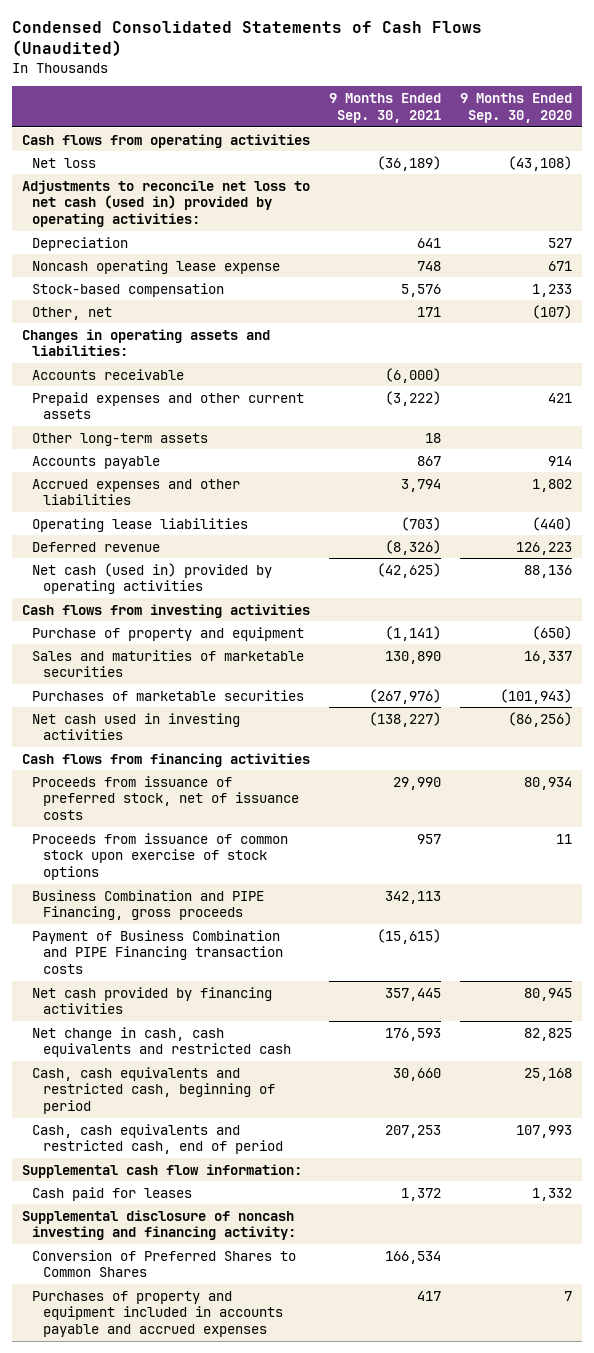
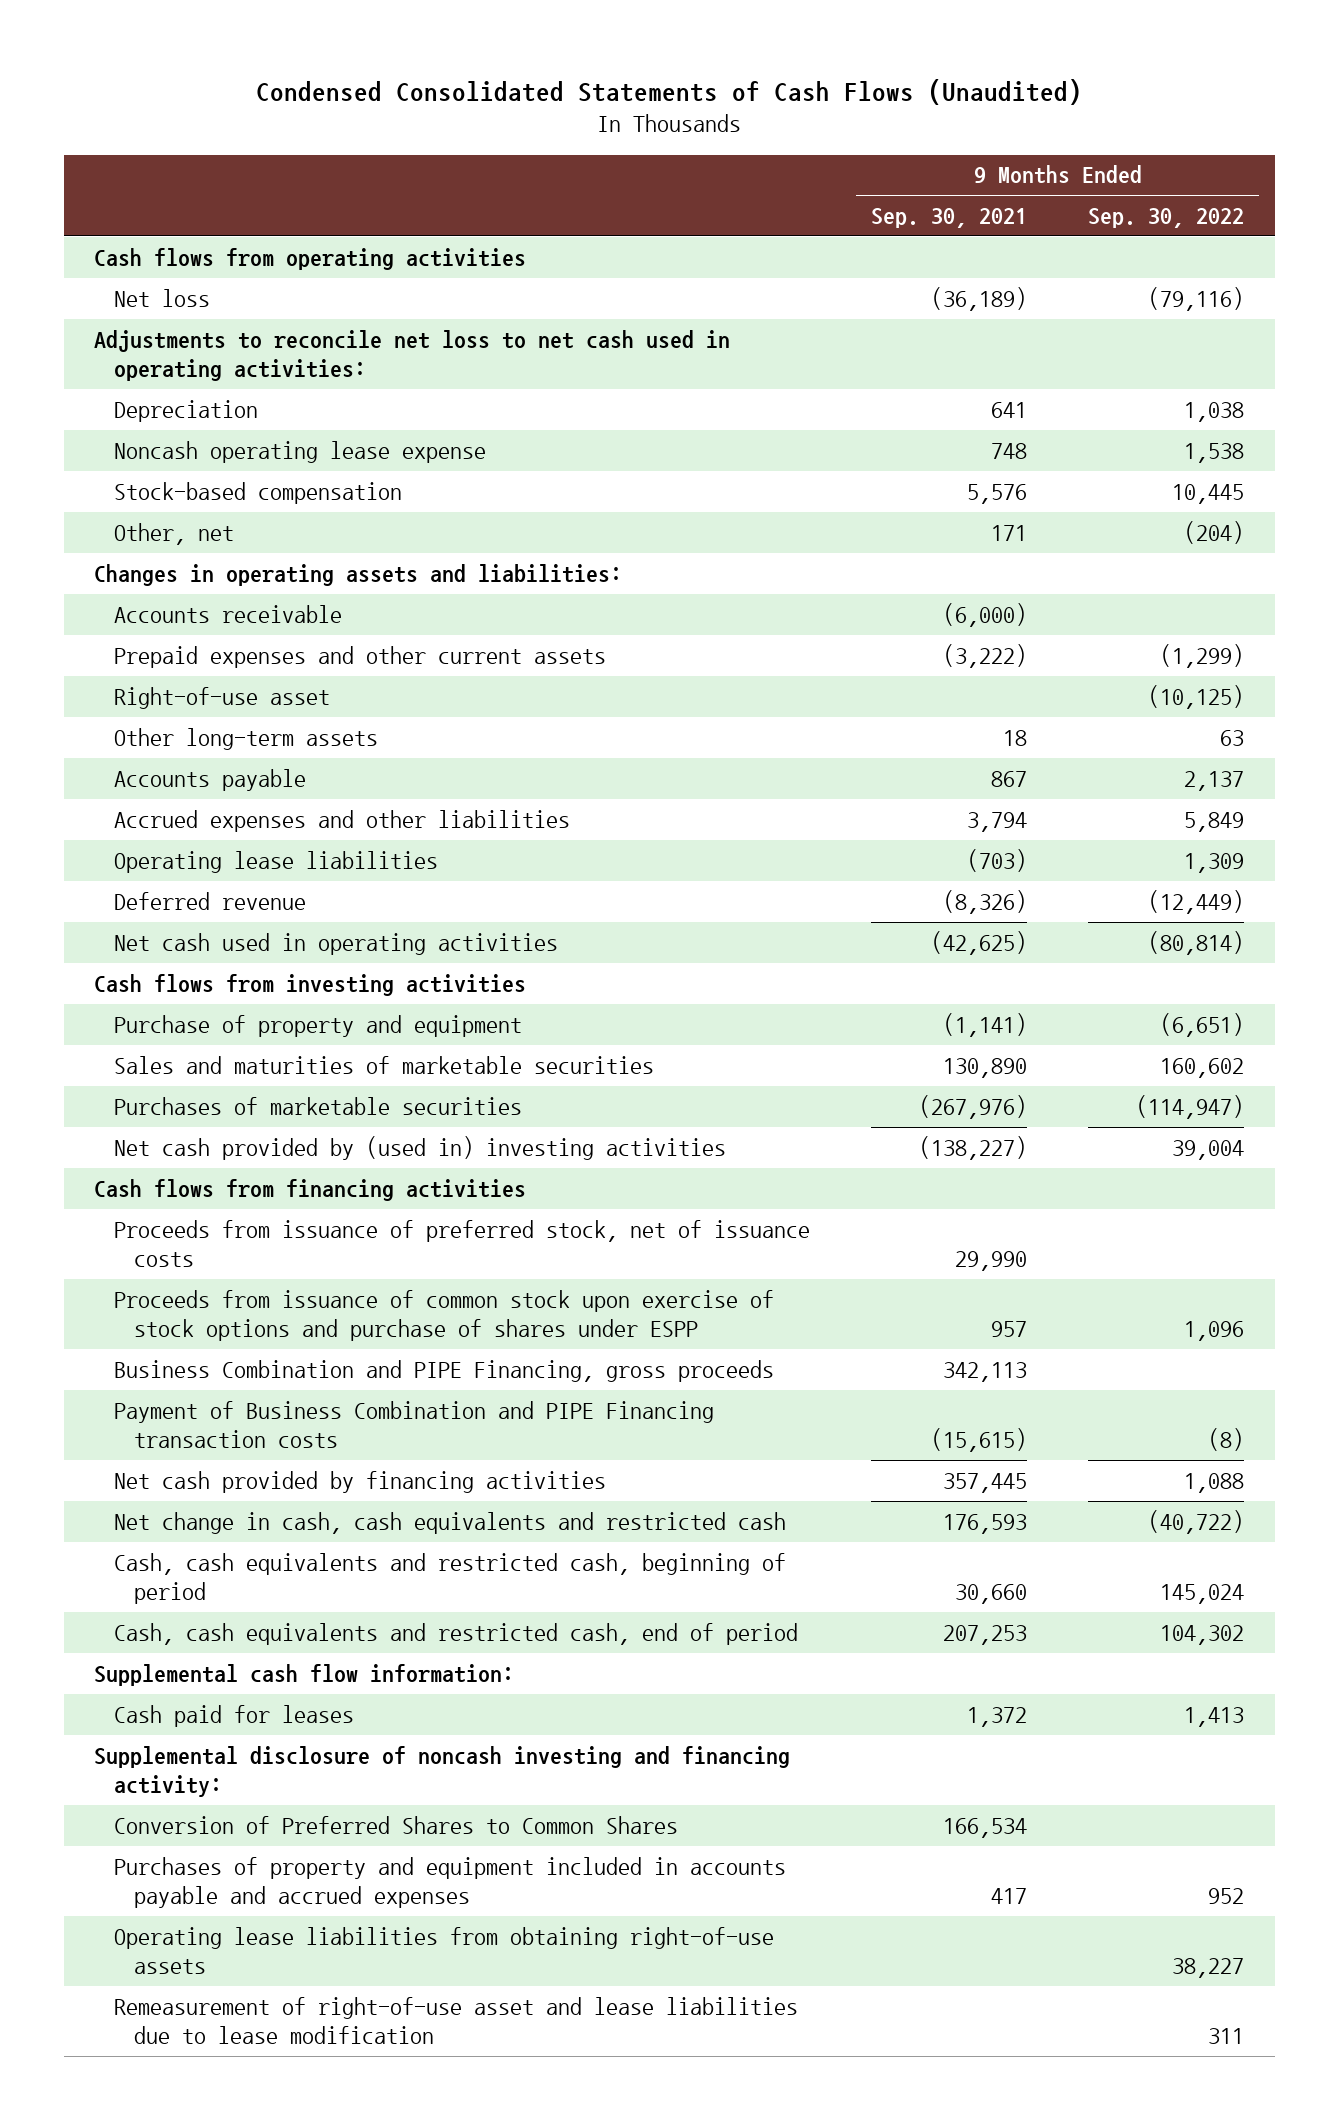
[460,93,573,123] 9 Months Ended Sep. 30, 2020 -> none
none -> [1088,208,1245,229] Sep. 30, 2022
[21,179,310,228] Adjustments to reconcile net loss to net cash (used in) provided by operating activities: -> [94,329,731,382] Adjustments to reconcile net loss to net cash used in operating activities:
none -> [113,686,330,709] Right-of-use asset
[32,562,273,595] Net cash (used in) provided by operating activities -> [113,932,558,955] Net cash used in operating activities
[32,712,241,741] Net cash used in investing activities -> [113,1135,726,1160] Net cash provided by (used in) investing activities
[32,832,289,881] Proceeds from issuance of common stock upon exercise of stock options -> [113,1289,774,1342] Proceeds from issuance of common stock upon exercise of stock options and purchase of shares under ESPP
none -> [113,1926,774,1975] Operating lease liabilities from obtaining right-of-use assets
none -> [113,1996,798,2045] Remeasurement of right-of-use asset and lease liabilities due to lease modification

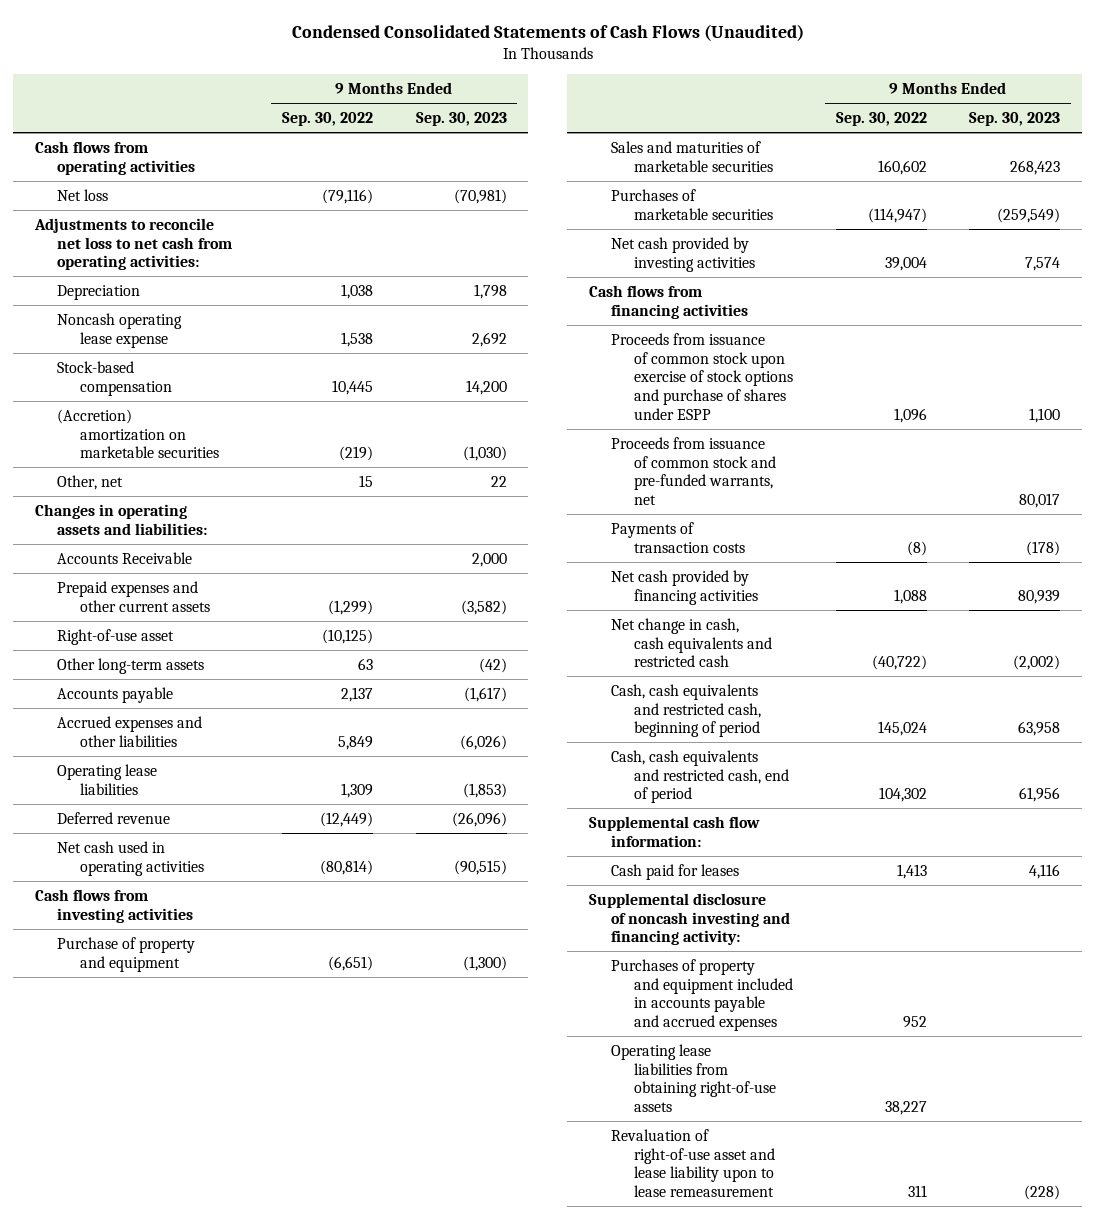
[871,208,1028,229] Sep. 30, 2021 -> none
none -> [415,112,507,127] Sep. 30, 2023
[94,329,731,382] Adjustments to reconcile net loss to net cash used in operating activities: -> [33,217,233,271] Adjustments to reconcile net loss to net cash from operating activities:
none -> [57,408,219,459] (Accretion) amortization on marketable securities
[1184,520,1245,544] (204) -> [358,474,373,487] 15
[113,604,342,623] Accounts receivable -> [57,551,193,564] Accounts Receivable
[113,1135,726,1160] Net cash provided by (used in) investing activities -> [611,236,755,272] Net cash provided by investing activities
[113,1219,810,1268] Proceeds from issuance of preferred stock, net of issuance costs -> none
[113,1359,774,1382] Business Combination and PIPE Financing, gross proceeds -> none
[113,1400,714,1449] Payment of Business Combination and PIPE Financing transaction costs -> none
none -> [611,436,776,505] Proceeds from issuance of common stock and pre-funded warrants, net
none -> [611,521,745,553] Payments of transaction costs
[113,1815,678,1834] Conversion of Preferred Shares to Common Shares -> none
[113,1996,798,2045] Remeasurement of right-of-use asset and lease liabilities due to lease modification -> [611,1128,775,1197] Revaluation of right-of-use asset and lease liability upon to lease remeasurement

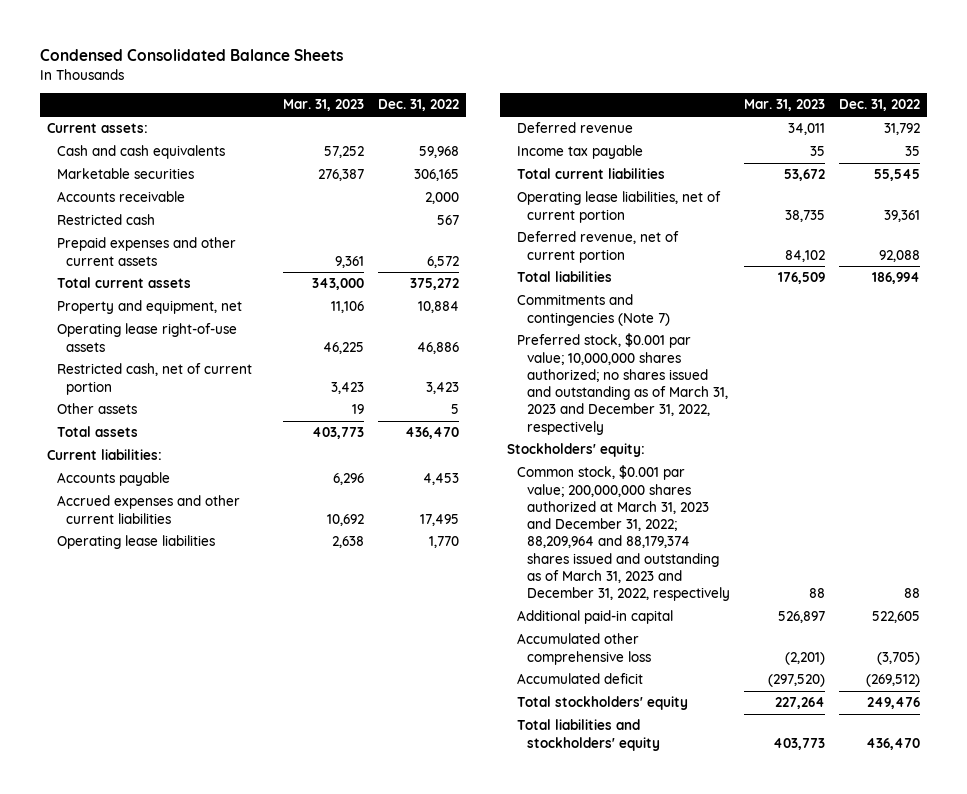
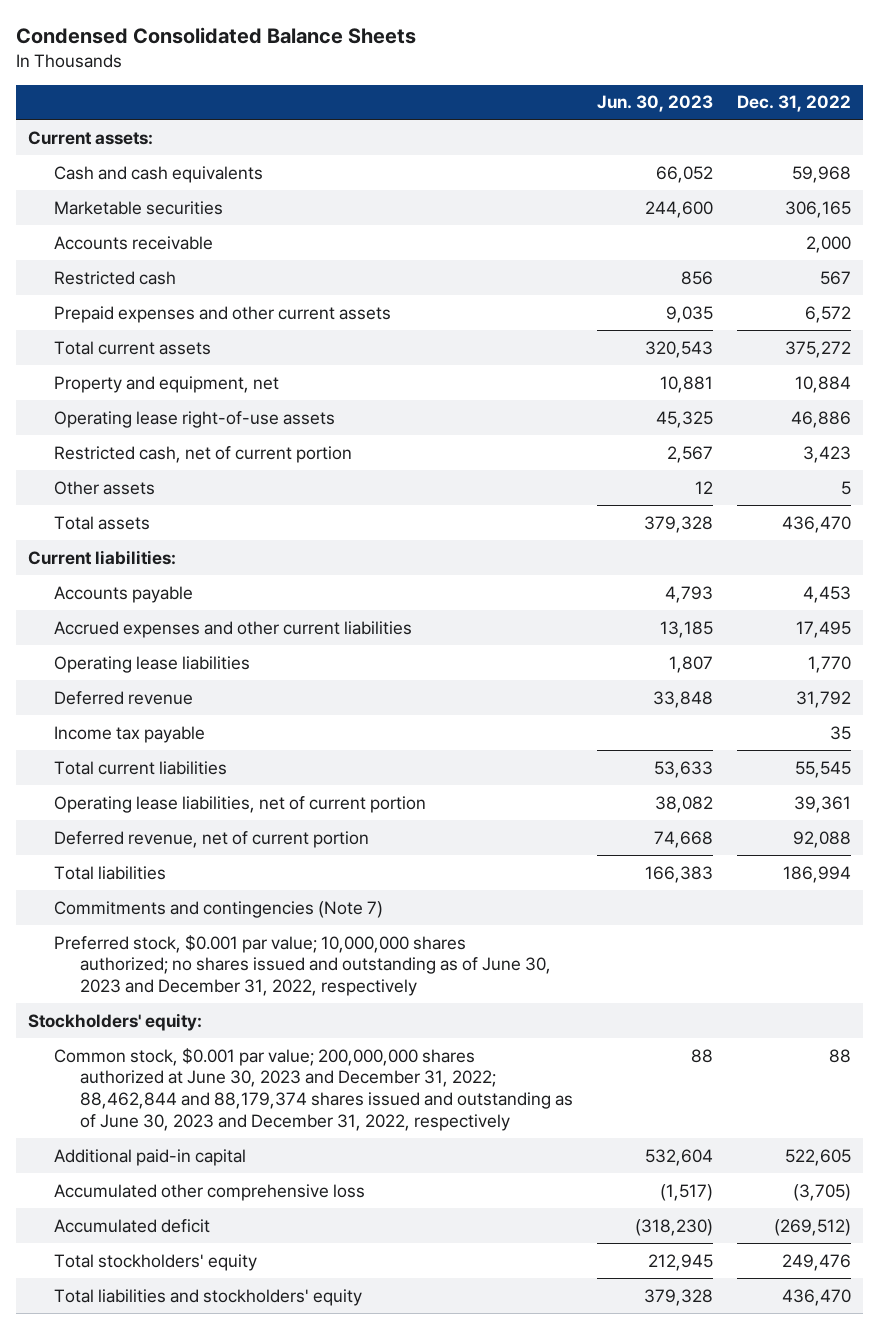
[283,99,365,112] Mar. 31, 2023 -> none
none -> [597,95,714,113] Jun. 30, 2023
[517,333,728,435] Preferred stock, $0.001 par value; 10,000,000 shares authorized; no shares issued and outstanding as of March 31, 2023 and December 31, 2022, respectively -> [54,934,552,997] Preferred stock, $0.001 par value; 10,000,000 shares authorized; no shares issued and outstanding as of June 30, 2023 and December 31, 2022, respectively
[517,465,730,602] Common stock, $0.001 par value; 200,000,000 shares authorized at March 31, 2023 and December 31, 2022; 88,209,964 and 88,179,374 shares issued and outstanding as of March 31, 2023 and December 31, 2022, respectively -> [54,1047,574,1132] Common stock, $0.001 par value; 200,000,000 shares authorized at June 30, 2023 and December 31, 2022; 88,462,844 and 88,179,374 shares issued and outstanding as of June 30, 2023 and December 31, 2022, respectively

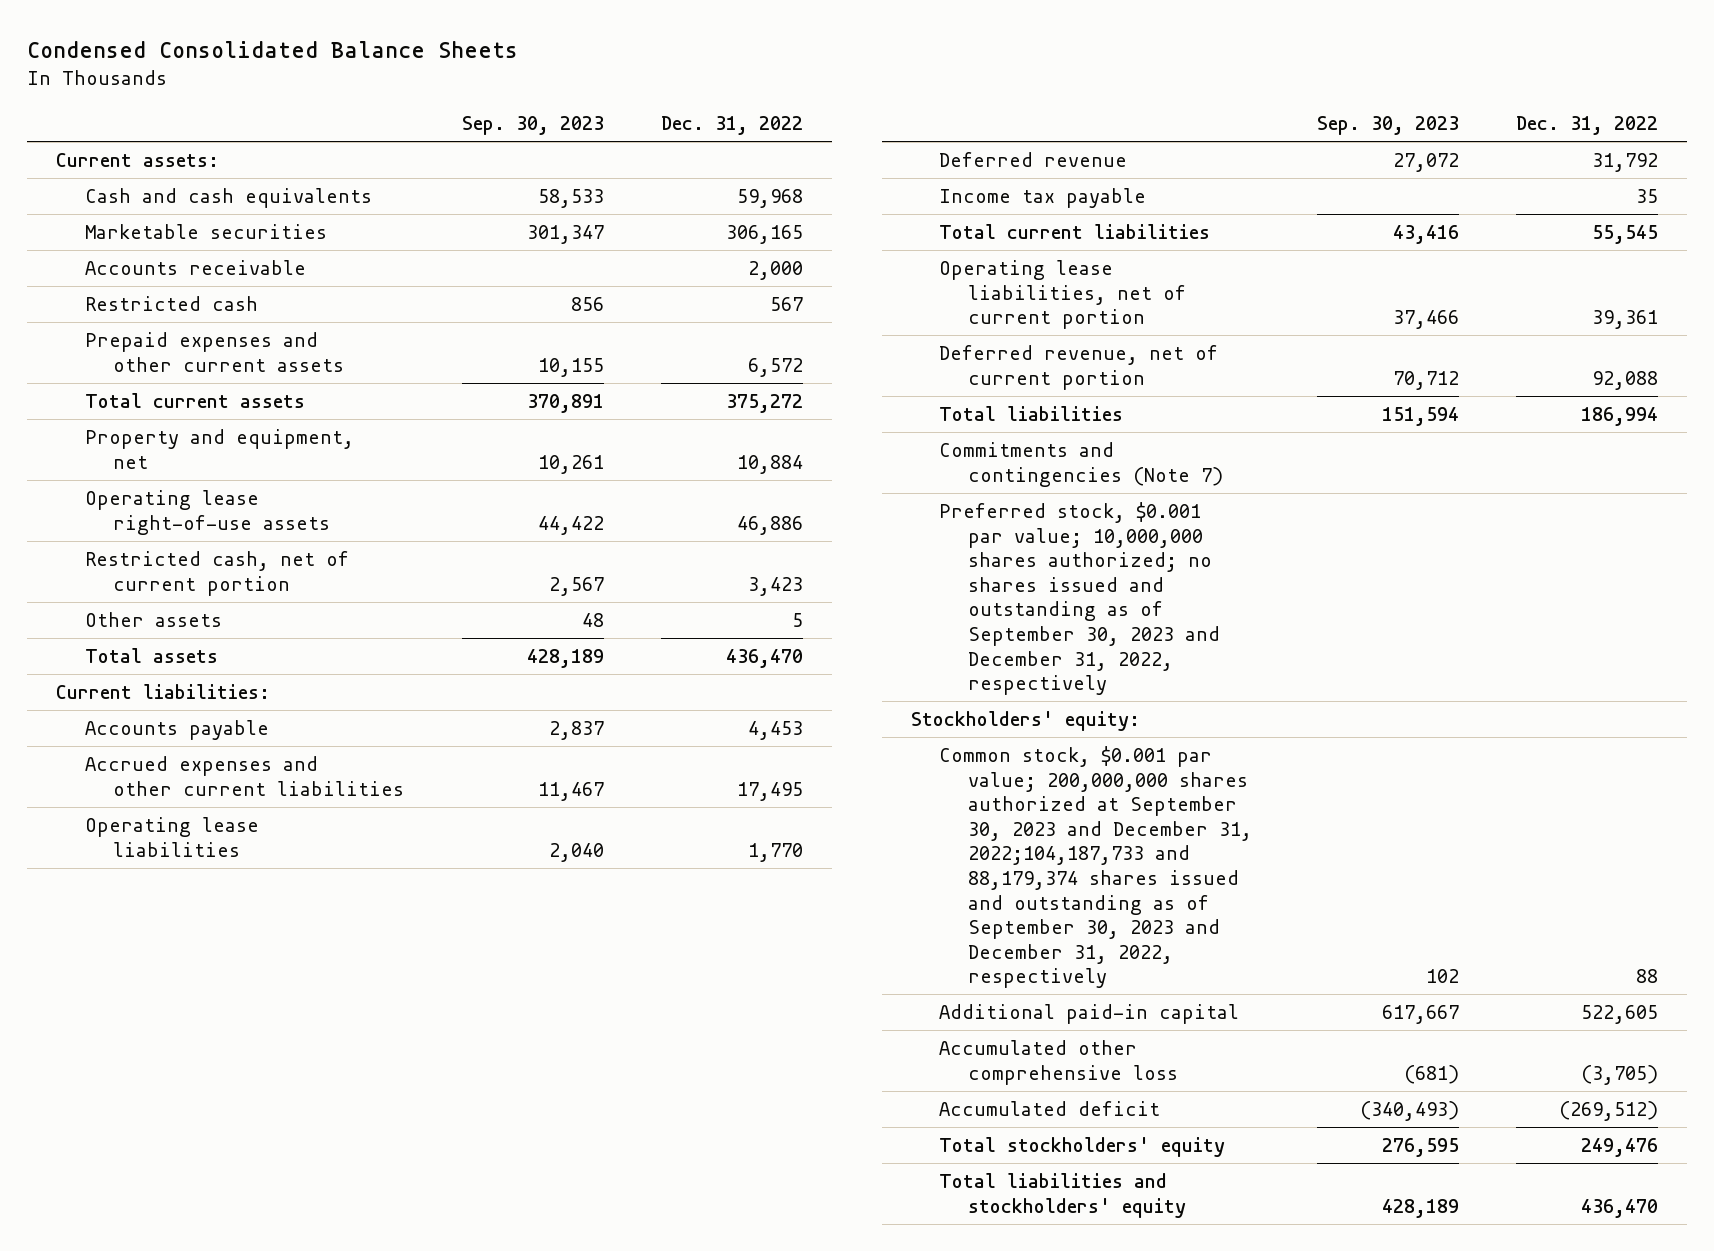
[597,95,714,113] Jun. 30, 2023 -> none
none -> [461,116,604,136] Sep. 30, 2023
[54,934,552,997] Preferred stock, $0.001 par value; 10,000,000 shares authorized; no shares issued and outstanding as of June 30, 2023 and December 31, 2022, respectively -> [939,501,1221,696] Preferred stock, $0.001 par value; 10,000,000 shares authorized; no shares issued and outstanding as of September 30, 2023 and December 31, 2022, respectively
[54,1047,574,1132] Common stock, $0.001 par value; 200,000,000 shares authorized at June 30, 2023 and December 31, 2022; 88,462,844 and 88,179,374 shares issued and outstanding as of June 30, 2023 and December 31, 2022, respectively -> [939,745,1253,989] Common stock, $0.001 par value; 200,000,000 shares authorized at September 30, 2023 and December 31, 2022;104,187,733 and 88,179,374 shares issued and outstanding as of September 30, 2023 and December 31, 2022, respectively

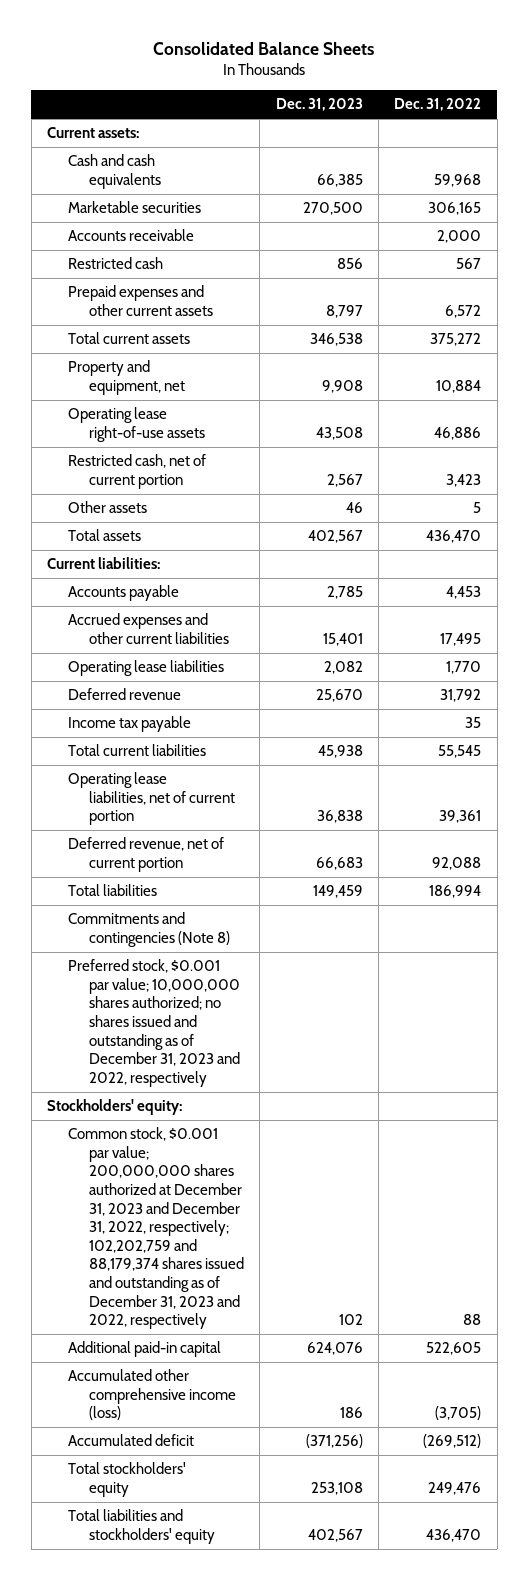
[27,41,519,59] Condensed Consolidated Balance Sheets -> [153,41,375,55] Consolidated Balance Sheets
[461,116,604,136] Sep. 30, 2023 -> none
none -> [275,98,363,112] Dec. 31, 2023
[939,441,1224,487] Commitments and contingencies (Note 7) -> [67,912,230,947] Commitments and contingencies (Note 8)
[939,501,1221,696] Preferred stock, $0.001 par value; 10,000,000 shares authorized; no shares issued and outstanding as of September 30, 2023 and December 31, 2022, respectively -> [67,959,240,1087] Preferred stock, $0.001 par value; 10,000,000 shares authorized; no shares issued and outstanding as of December 31, 2023 and 2022, respectively
[939,745,1253,989] Common stock, $0.001 par value; 200,000,000 shares authorized at September 30, 2023 and December 31, 2022;104,187,733 and 88,179,374 shares issued and outstanding as of September 30, 2023 and December 31, 2022, respectively -> [67,1127,244,1330] Common stock, $0.001 par value; 200,000,000 shares authorized at December 31, 2023 and December 31, 2022, respectively; 102,202,759 and 88,179,374 shares issued and outstanding as of December 31, 2023 and 2022, respectively
[939,1039,1179,1085] Accumulated other comprehensive loss -> [67,1369,236,1421] Accumulated other comprehensive income (loss)

